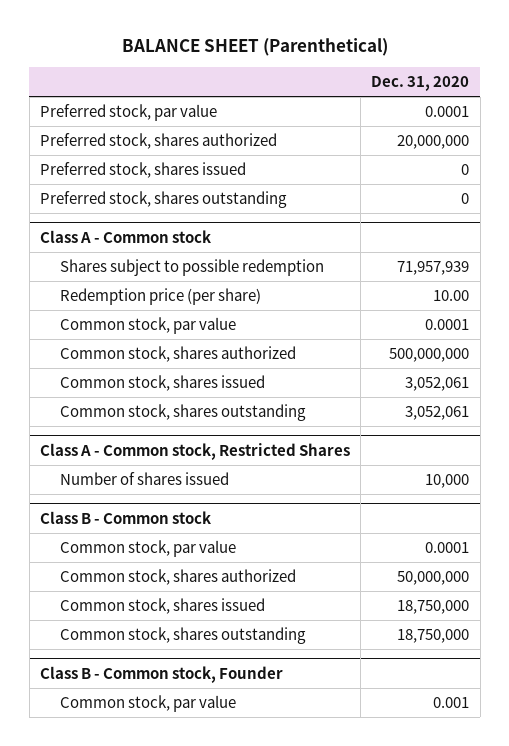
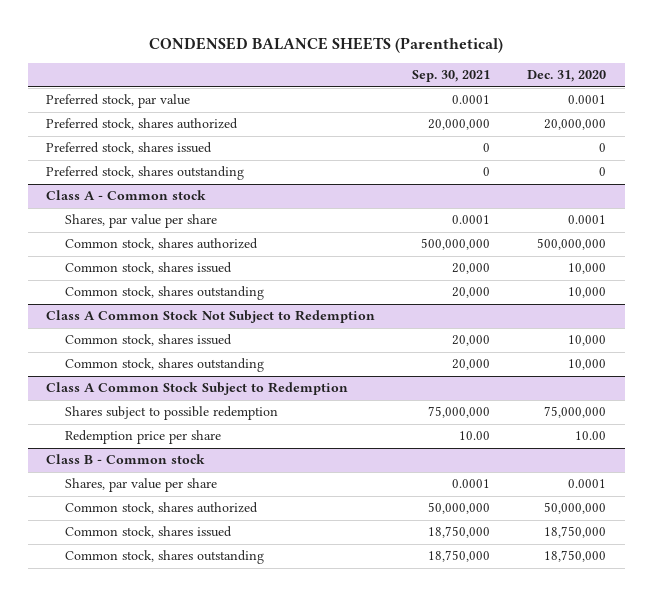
[121,38,388,57] BALANCE SHEET (Parenthetical) -> [149,37,504,54] CONDENSED BALANCE SHEETS (Parenthetical)
none -> [412,70,491,83] Sep. 30, 2021
[60,259,325,277] Shares subject to possible redemption -> none
[60,288,262,306] Redemption price (per share) -> none
[60,317,237,335] Common stock, par value -> [64,214,217,229] Shares, par value per share
[39,442,350,460] Class A - Common stock, Restricted Shares -> none
[60,472,230,486] Number of shares issued -> none
[405,377,470,392] 3,052,061 -> [568,263,607,275] 10,000
[405,406,470,421] 3,052,061 -> [568,287,607,299] 10,000
none -> [46,310,376,324] Class A Common Stock Not Subject to Redemption
none -> [64,334,232,347] Common stock, shares issued
none -> [64,358,264,373] Common stock, shares outstanding
none -> [46,382,349,396] Class A Common Stock Subject to Redemption
none -> [64,406,278,421] Shares subject to possible redemption
none -> [64,430,221,445] Redemption price per share
[60,540,237,558] Common stock, par value -> [64,478,217,493] Shares, par value per share
[39,665,283,683] Class B - Common stock, Founder -> none
[60,695,237,713] Common stock, par value -> none

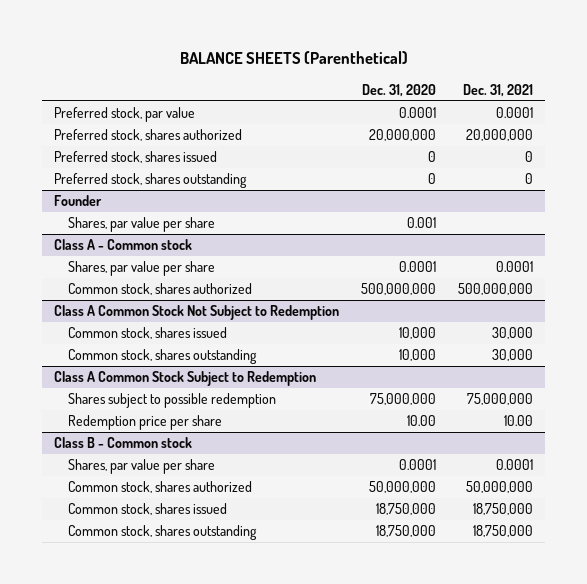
[149,37,504,54] CONDENSED BALANCE SHEETS (Parenthetical) -> [179,51,408,65] BALANCE SHEETS (Parenthetical)
[412,70,491,83] Sep. 30, 2021 -> none
none -> [463,83,534,97] Dec. 31, 2021
none -> [53,195,102,207] Founder
none -> [67,217,215,233] Shares, par value per share
[64,262,232,275] Common stock, shares issued -> none
[64,286,264,301] Common stock, shares outstanding -> none

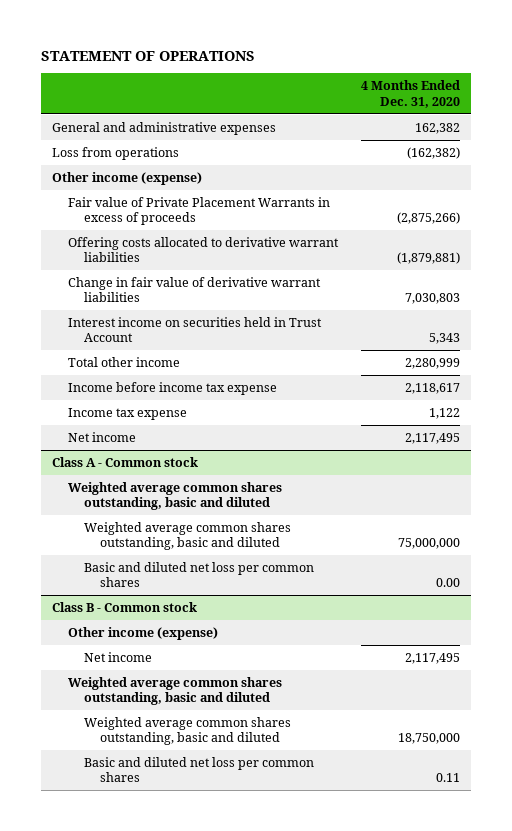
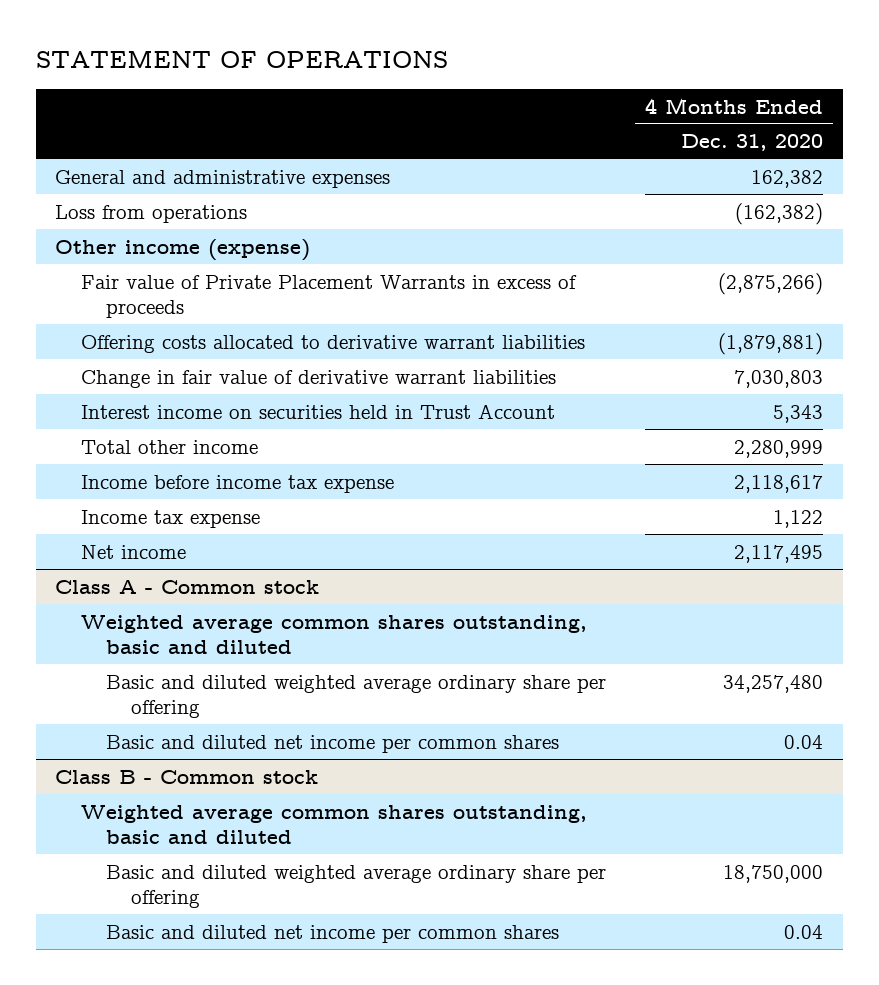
[84,521,292,551] Weighted average common shares outstanding, basic and diluted -> [105,674,606,719] Basic and diluted weighted average ordinary share per offering
[397,538,460,550] 75,000,000 -> [723,674,824,693] 34,257,480
[84,561,315,588] Basic and diluted net loss per common shares -> [105,734,559,753] Basic and diluted net income per common shares
[435,578,460,588] 0.00 -> [784,734,824,749] 0.04
[68,626,219,640] Other income (expense) -> none
[84,651,153,662] Net income -> none
[84,716,292,746] Weighted average common shares outstanding, basic and diluted -> [105,864,606,909] Basic and diluted weighted average ordinary share per offering
[84,756,315,783] Basic and diluted net loss per common shares -> [105,924,559,943] Basic and diluted net income per common shares
[435,773,460,783] 0.11 -> [784,924,824,939] 0.04

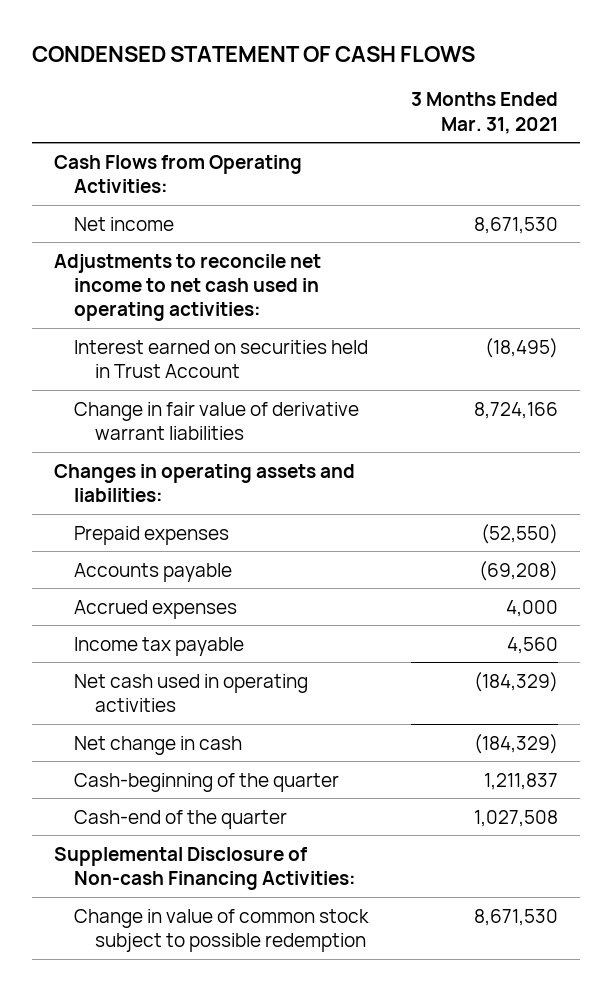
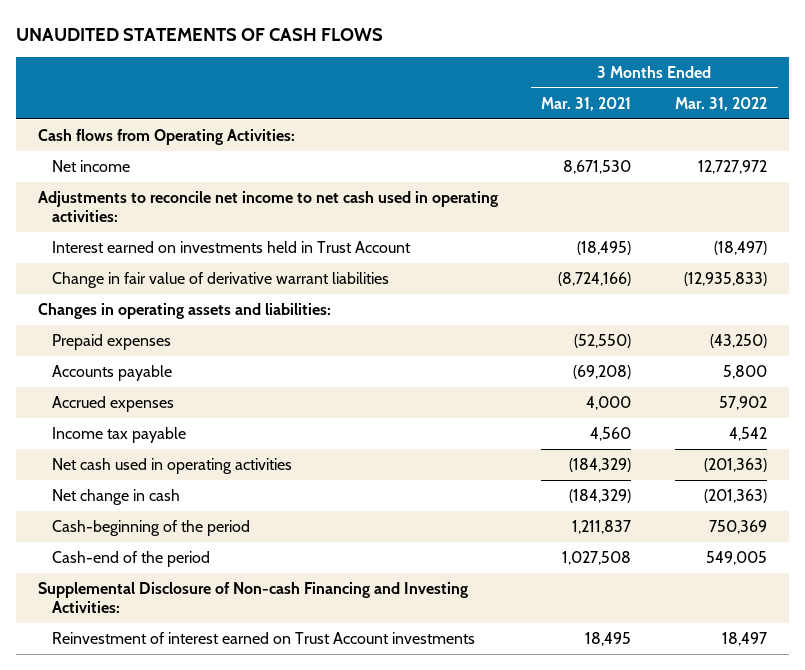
[32,45,476,62] CONDENSED STATEMENT OF CASH FLOWS -> [16,27,384,41] UNAUDITED STATEMENTS OF CASH FLOWS
none -> [674,97,767,112] Mar. 31, 2022
[53,154,302,193] Cash Flows from Operating Activities: -> [37,129,295,146] Cash flows from Operating Activities:
[74,339,369,378] Interest earned on securities held in Trust Account -> [51,241,411,254] Interest earned on investments held in Trust Account
[474,401,559,419] 8,724,166 -> [558,272,632,287] (8,724,166)
[74,908,370,952] Change in value of common stock subject to possible redemption -> none
[74,772,340,792] Cash-beginning of the quarter -> [51,520,250,537] Cash-beginning of the period
[74,809,288,829] Cash-end of the quarter -> [51,551,210,568] Cash-end of the period
[53,846,357,890] Supplemental Disclosure of Non-cash Financing Activities: -> [37,582,468,613] Supplemental Disclosure of Non-cash Financing and Investing Activities:
none -> [51,632,475,645] Reinvestment of interest earned on Trust Account investments

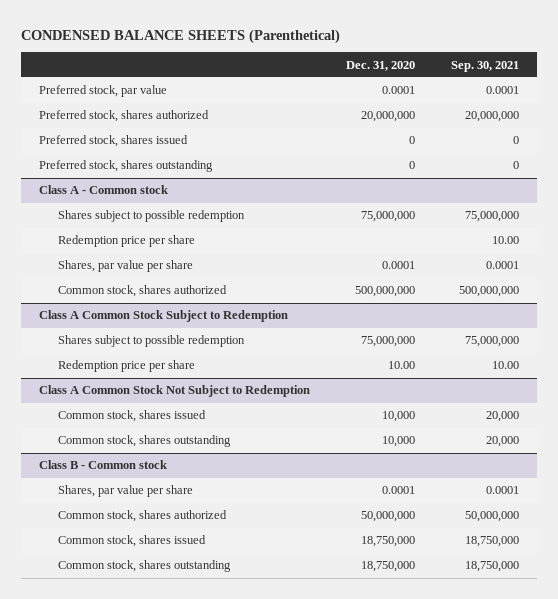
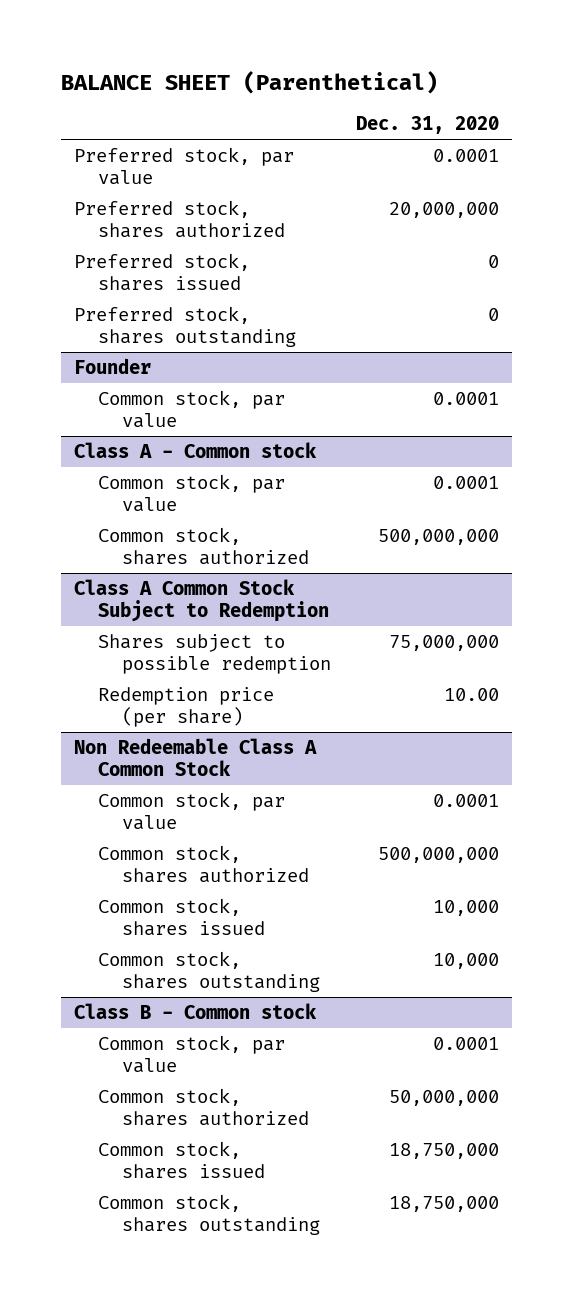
[20,28,340,44] CONDENSED BALANCE SHEETS (Parenthetical) -> [61,71,439,95] BALANCE SHEET (Parenthetical)
[451,60,520,72] Sep. 30, 2021 -> none
none -> [73,357,151,374] Founder
none -> [97,389,285,428] Common stock, par value
[57,210,245,223] Shares subject to possible redemption -> none
[57,235,195,248] Redemption price per share -> none
[57,260,193,273] Shares, par value per share -> [97,473,285,512] Common stock, par value
[38,385,310,398] Class A Common Stock Not Subject to Redemption -> none
[57,360,195,373] Redemption price per share -> [97,686,274,727] Redemption price (per share)
none -> [73,737,317,776] Non Redeemable Class A Common Stock
none -> [97,791,285,830] Common stock, par value
none -> [97,844,310,883] Common stock, shares authorized
[57,485,193,498] Shares, par value per share -> [97,1034,285,1073] Common stock, par value

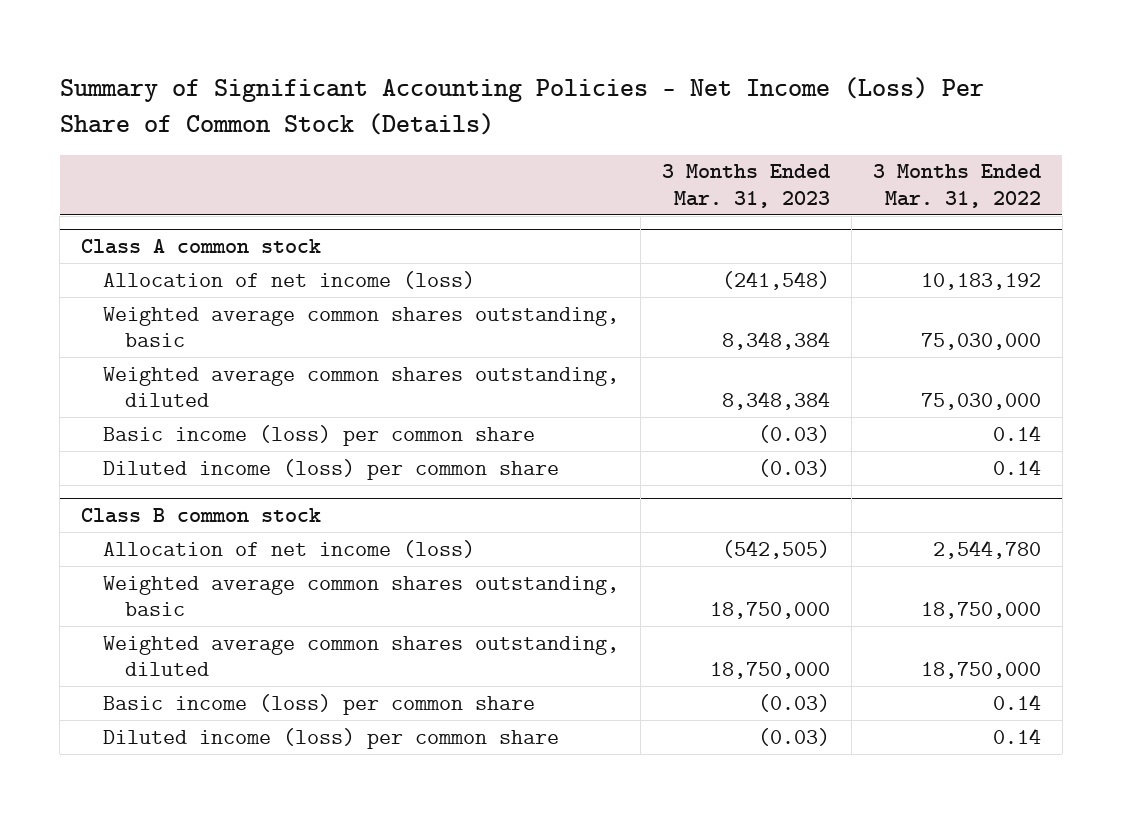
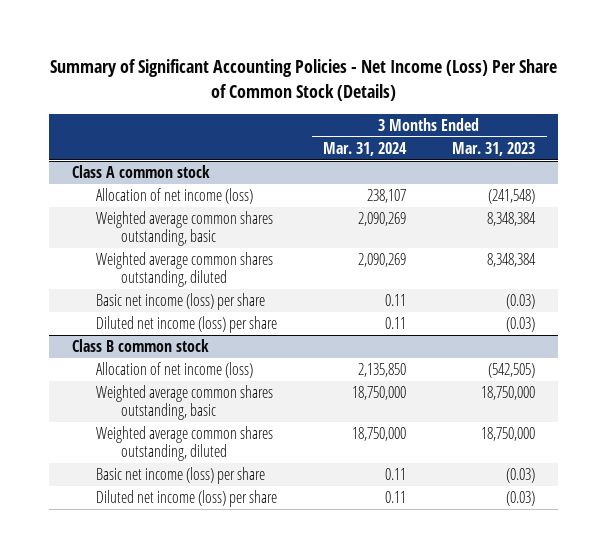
[872,164,1041,209] 3 Months Ended Mar. 31, 2022 -> none
none -> [323,141,408,156] Mar. 31, 2024
[102,424,535,446] Basic income (loss) per common share -> [96,293,266,311] Basic net income (loss) per share
[102,458,559,480] Diluted income (loss) per common share -> [96,316,278,334] Diluted net income (loss) per share
[102,693,535,715] Basic income (loss) per common share -> [96,467,266,485] Basic net income (loss) per share
[102,727,559,749] Diluted income (loss) per common share -> [96,490,278,508] Diluted net income (loss) per share

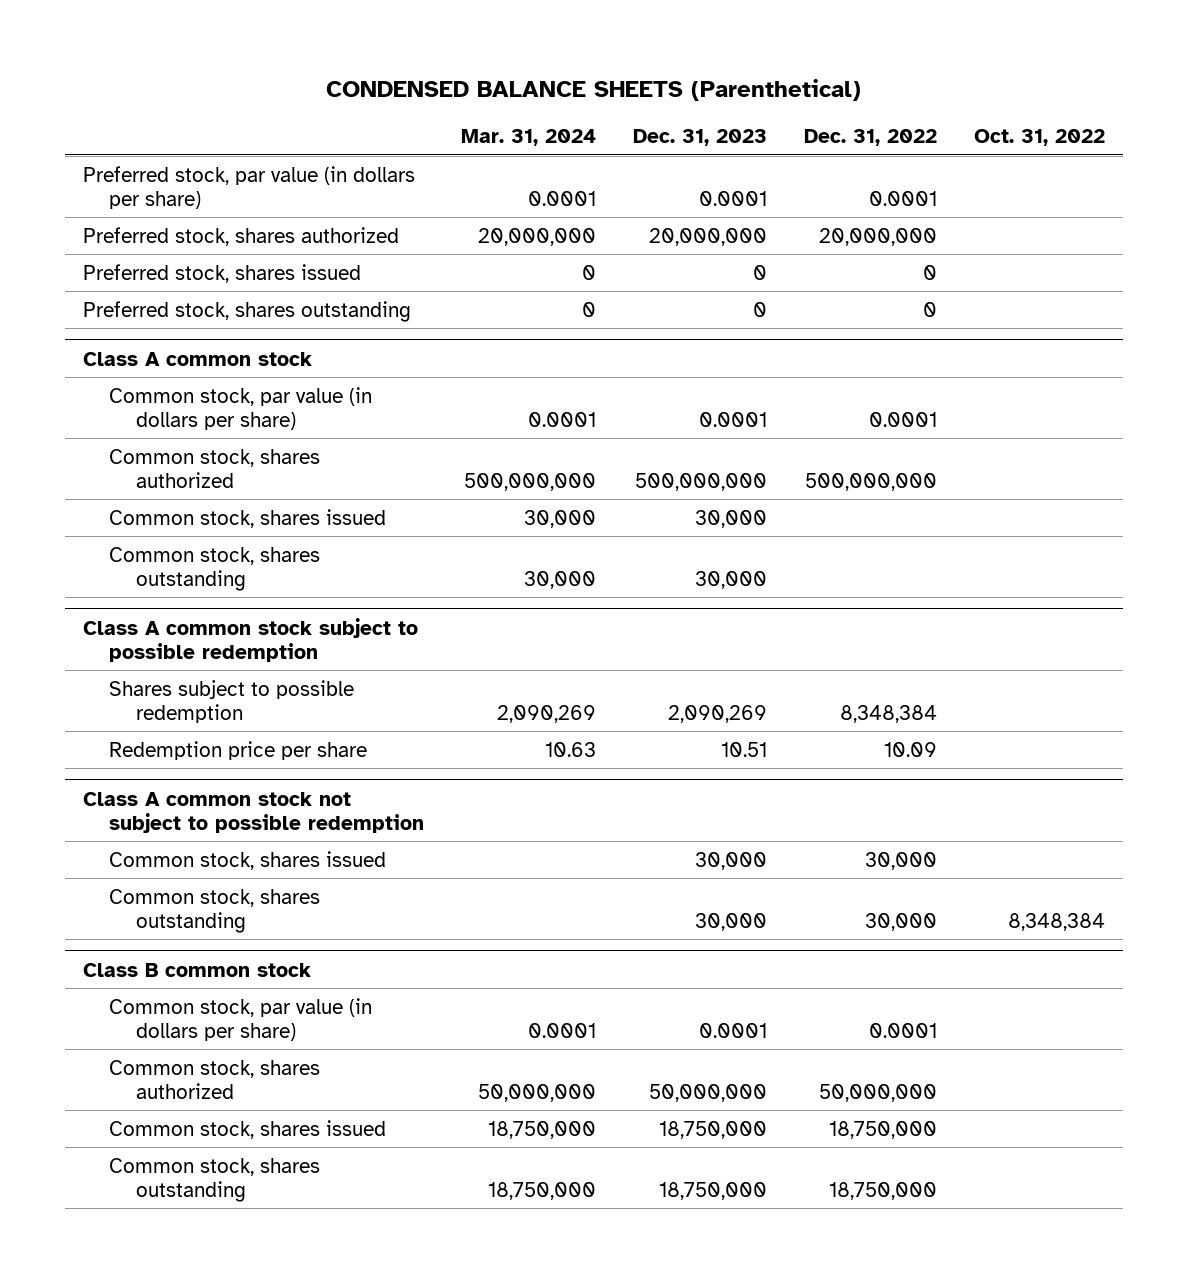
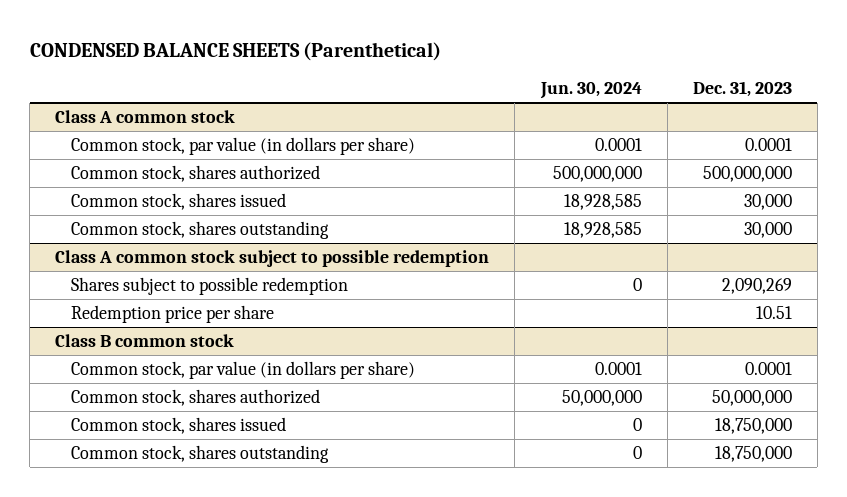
[461,128,597,146] Mar. 31, 2024 -> none
[803,128,937,146] Dec. 31, 2022 -> none
[973,128,1105,146] Oct. 31, 2022 -> none
none -> [539,82,642,100] Jun. 30, 2024
[83,165,416,209] Preferred stock, par value (in dollars per share) -> none
[83,226,400,246] Preferred stock, shares authorized -> none
[83,263,362,283] Preferred stock, shares issued -> none
[83,300,412,322] Preferred stock, shares outstanding -> none
[83,791,425,833] Class A common stock not subject to possible redemption -> none
[109,850,387,870] Common stock, shares issued -> none
[109,888,321,933] Common stock, shares outstanding -> none

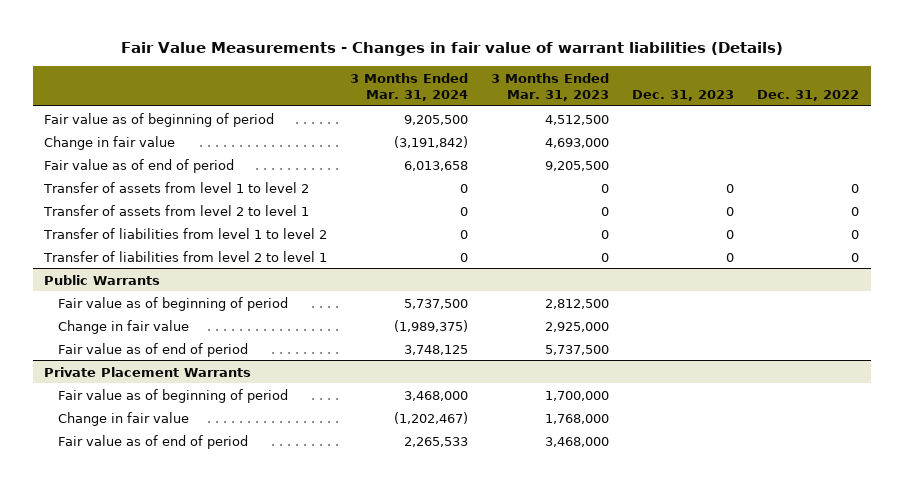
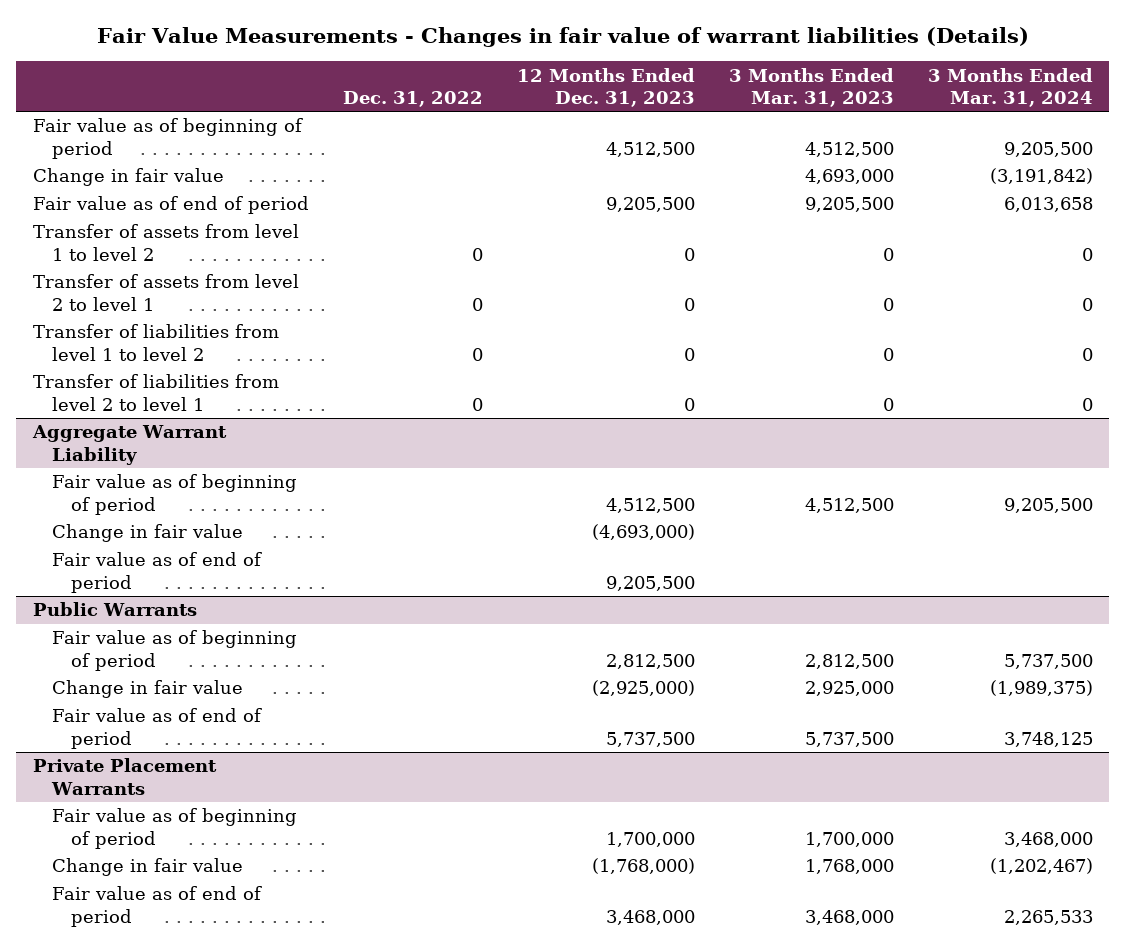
[632,89,735,101] Dec. 31, 2023 -> none
none -> [516,67,695,107] 12 Months Ended Dec. 31, 2023
none -> [31,425,227,465] Aggregate Warrant Liability
none -> [51,474,297,515] Fair value as of beginning of period
none -> [51,524,243,543] Change in fair value
none -> [51,552,262,593] Fair value as of end of period

